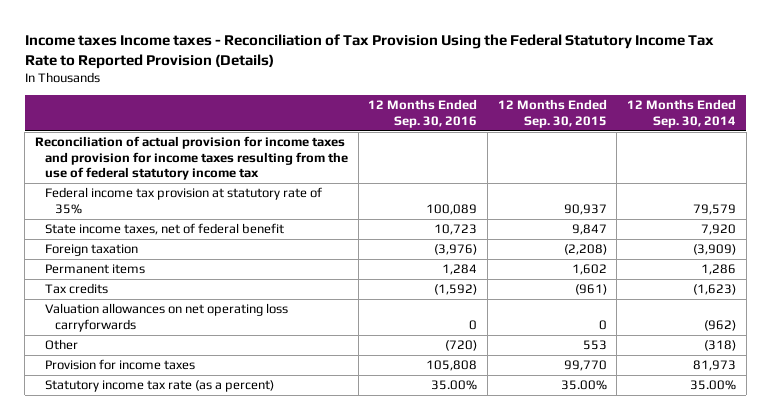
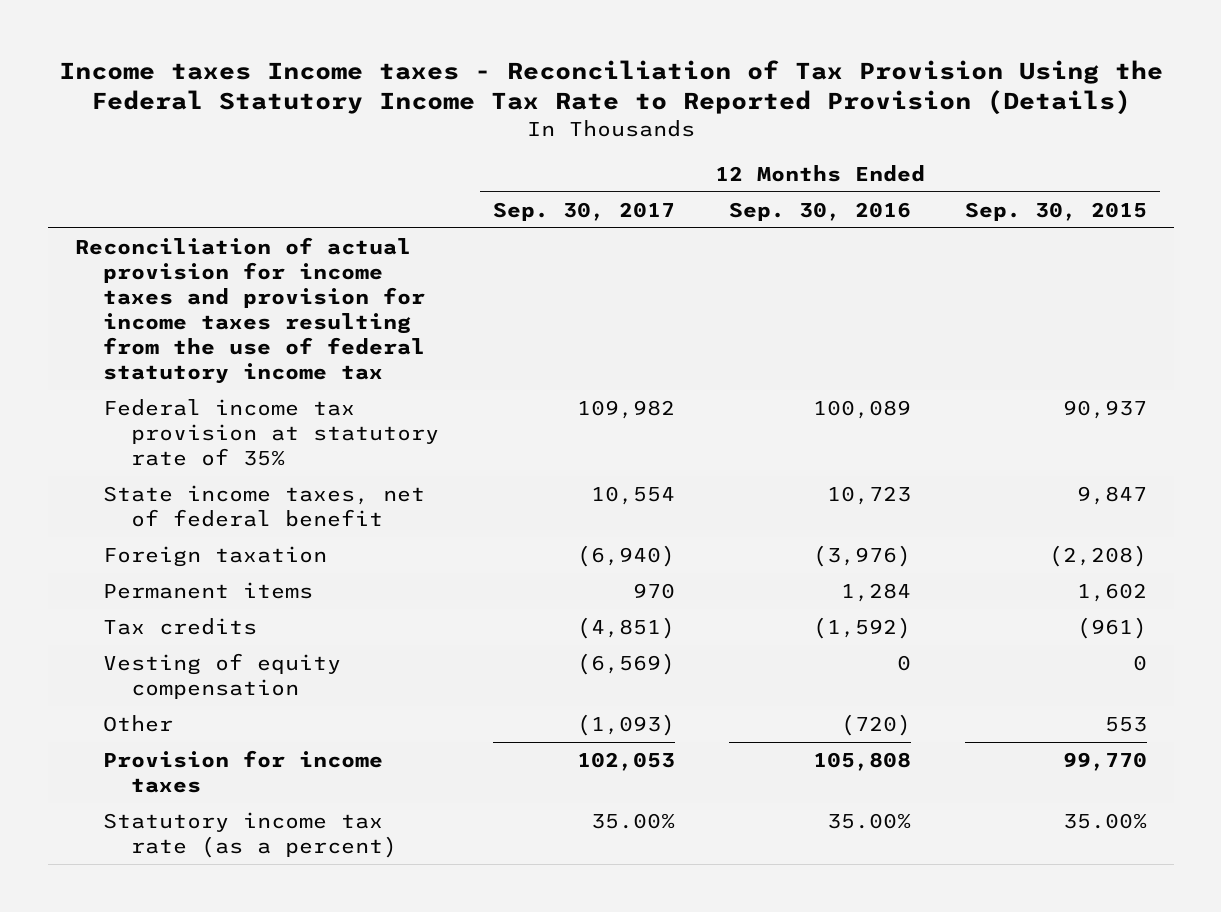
[627,99,737,128] 12 Months Ended Sep. 30, 2014 -> none
none -> [492,201,675,221] Sep. 30, 2017
[45,303,289,332] Valuation allowances on net operating loss carryforwards -> none
none -> [102,652,341,699] Vesting of equity compensation

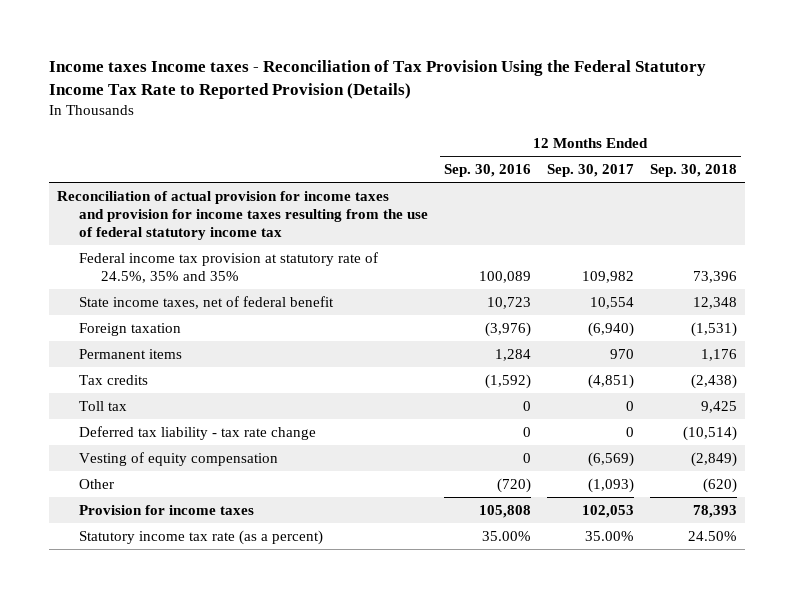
[964,201,1147,221] Sep. 30, 2015 -> none
none -> [649,163,737,177] Sep. 30, 2018
[102,398,440,466] Federal income tax provision at statutory rate of 35% -> [79,251,379,284] Federal income tax provision at statutory rate of 24.5%, 35% and 35%
none -> [79,400,128,411] Toll tax
none -> [79,425,317,440] Deferred tax liability - tax rate change

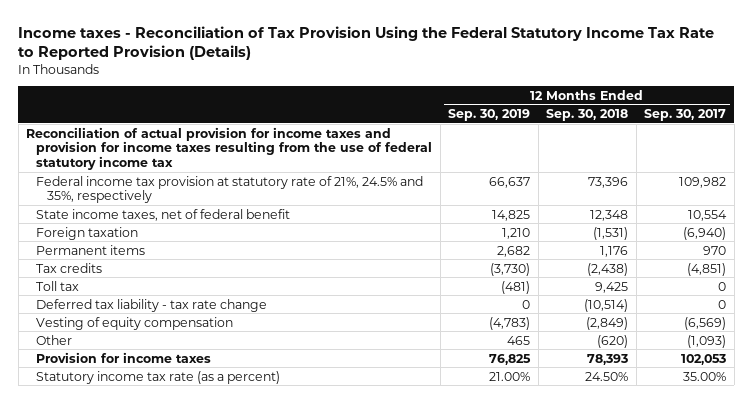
[49,60,707,100] Income taxes Income taxes - Reconciliation of Tax Provision Using the Federal Statutory Income Tax Rate to Reported Provision (Details) -> [18,25,715,60] Income taxes - Reconciliation of Tax Provision Using the Federal Statutory Income Tax Rate to Reported Provision (Details)
[443,163,531,177] Sep. 30, 2016 -> none
none -> [448,109,531,122] Sep. 30, 2019
[79,251,379,284] Federal income tax provision at statutory rate of 24.5%, 35% and 35% -> [36,175,424,204] Federal income tax provision at statutory rate of 21%, 24.5% and 35%, respectively

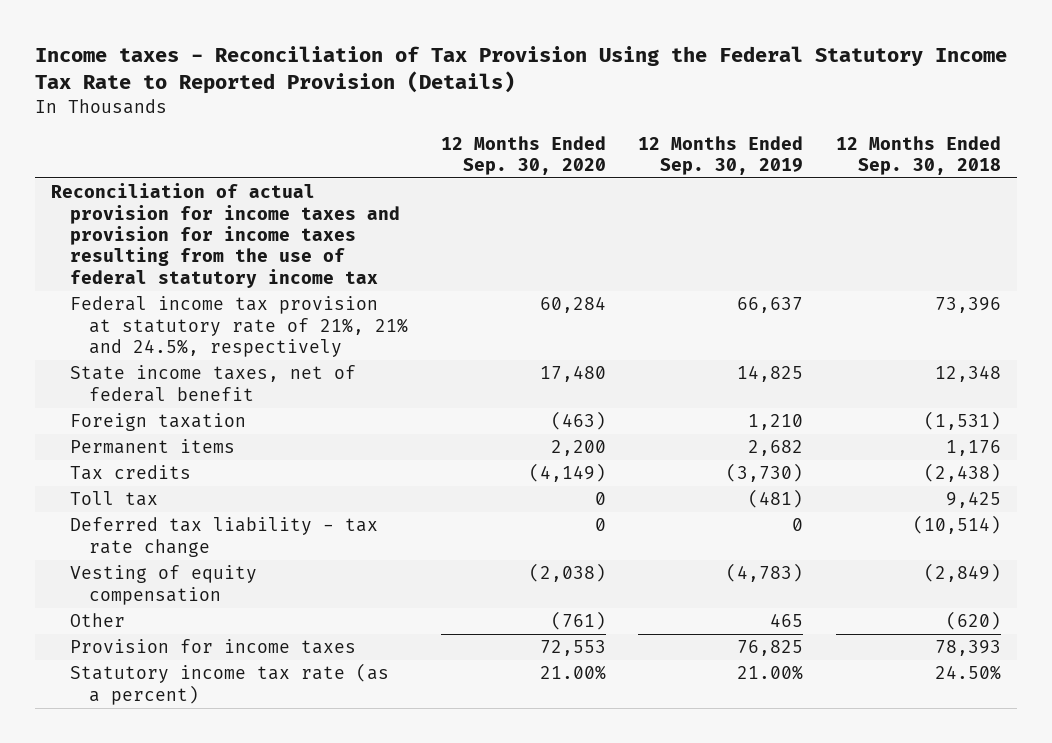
[644,109,727,122] Sep. 30, 2017 -> none
none -> [440,135,606,176] 12 Months Ended Sep. 30, 2020
[36,175,424,204] Federal income tax provision at statutory rate of 21%, 24.5% and 35%, respectively -> [70,296,409,358] Federal income tax provision at statutory rate of 21%, 21% and 24.5%, respectively

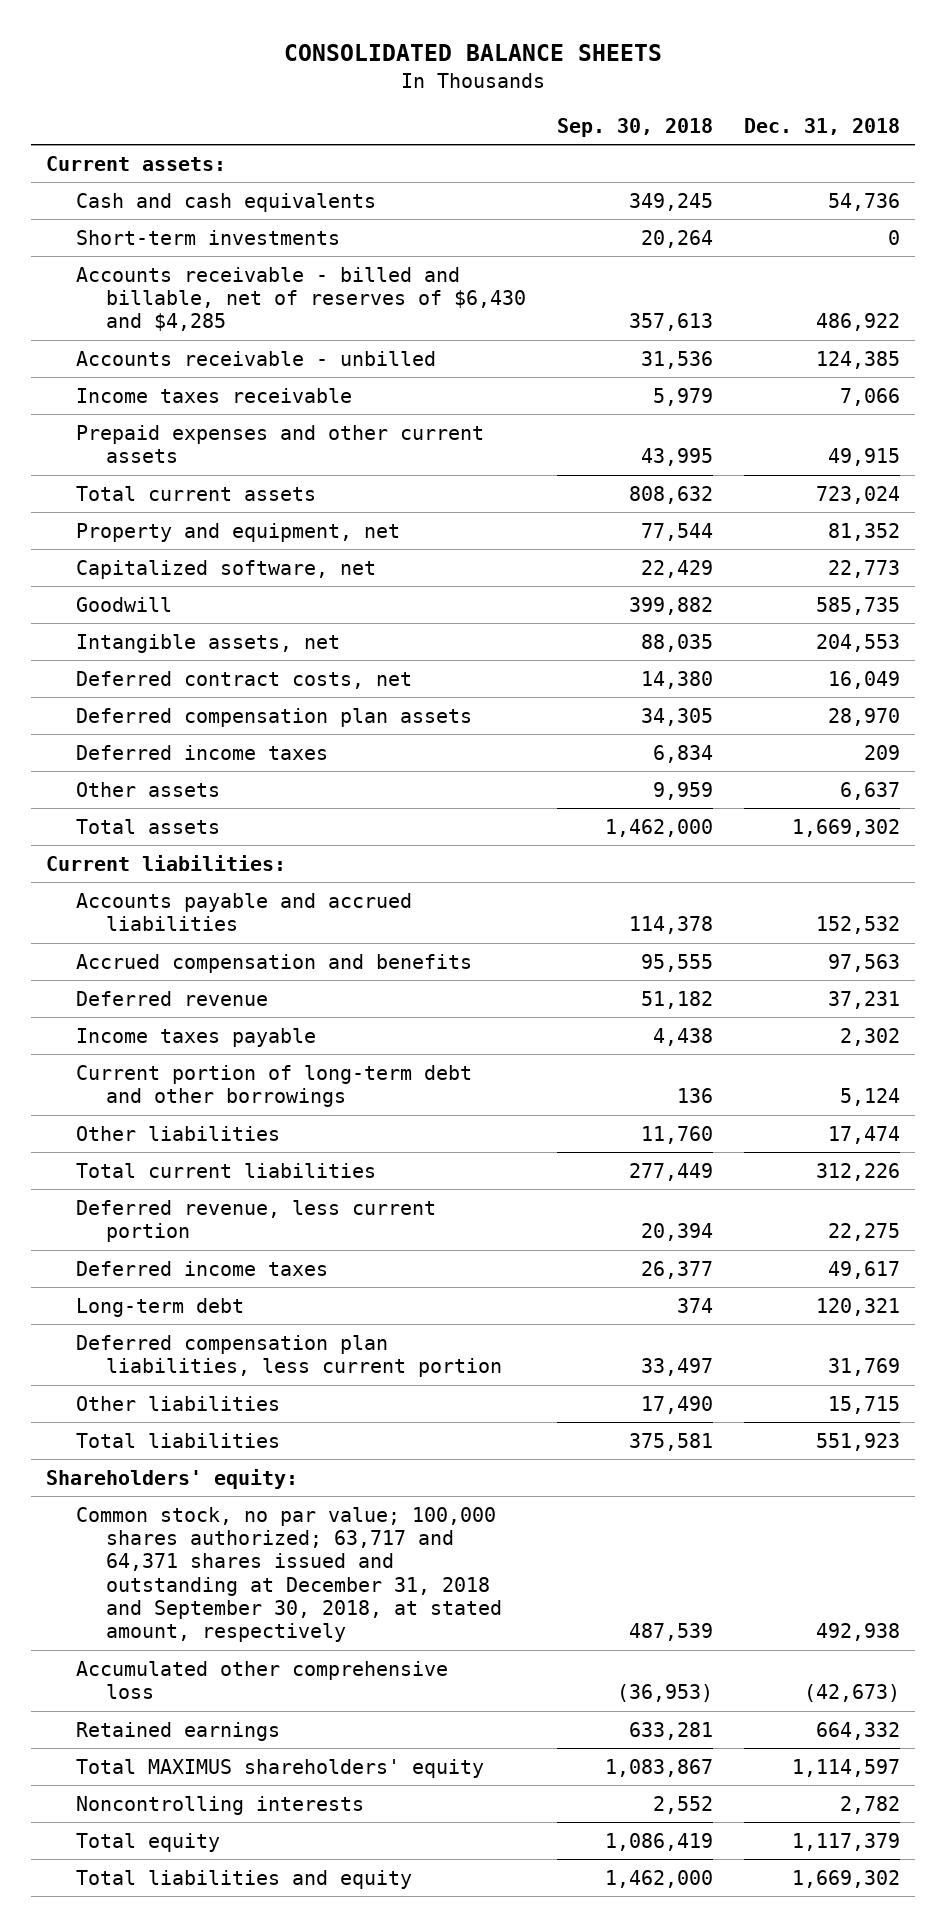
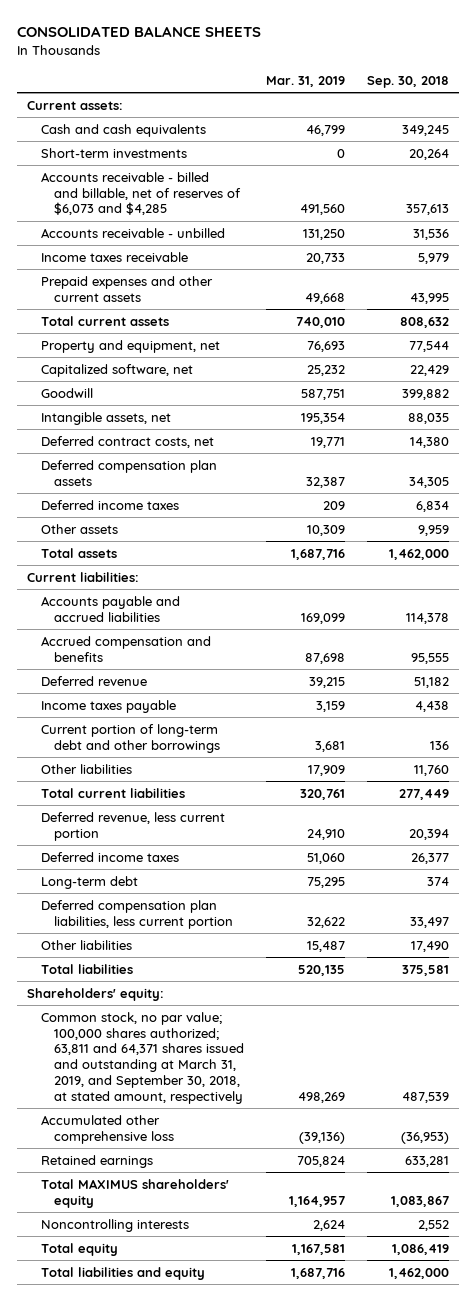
[743,117,900,135] Dec. 31, 2018 -> none
none -> [266,75,346,87] Mar. 31, 2019
[76,266,527,332] Accounts receivable - billed and billable, net of reserves of $6,430 and $4,285 -> [40,171,242,216] Accounts receivable - billed and billable, net of reserves of $6,073 and $4,285
[76,1506,503,1643] Common stock, no par value; 100,000 shares authorized; 63,717 and 64,371 shares issued and outstanding at December 31, 2018 and September 30, 2018, at stated amount, respectively -> [40,1011,245,1105] Common stock, no par value; 100,000 shares authorized; 63,811 and 64,371 shares issued and outstanding at March 31, 2019, and September 30, 2018, at stated amount, respectively

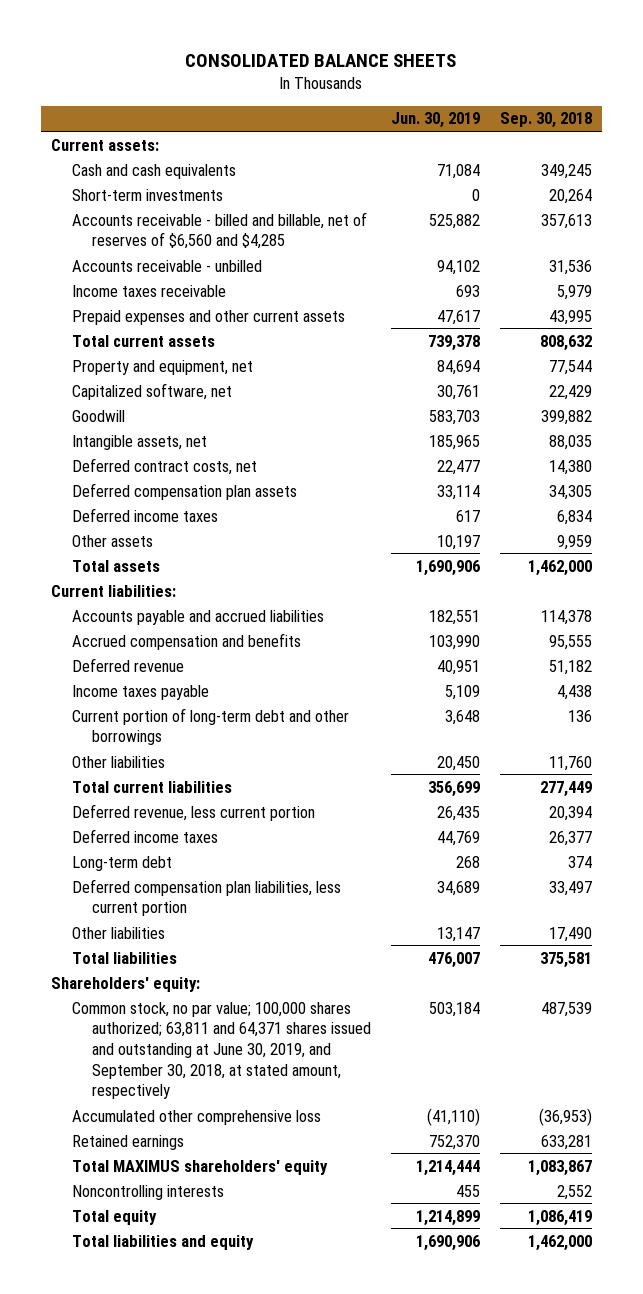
[266,75,346,87] Mar. 31, 2019 -> none
none -> [391,112,481,129] Jun. 30, 2019
[40,171,242,216] Accounts receivable - billed and billable, net of reserves of $6,073 and $4,285 -> [71,211,367,250] Accounts receivable - billed and billable, net of reserves of $6,560 and $4,285
[40,1011,245,1105] Common stock, no par value; 100,000 shares authorized; 63,811 and 64,371 shares issued and outstanding at March 31, 2019, and September 30, 2018, at stated amount, respectively -> [71,1001,372,1100] Common stock, no par value; 100,000 shares authorized; 63,811 and 64,371 shares issued and outstanding at June 30, 2019, and September 30, 2018, at stated amount, respectively

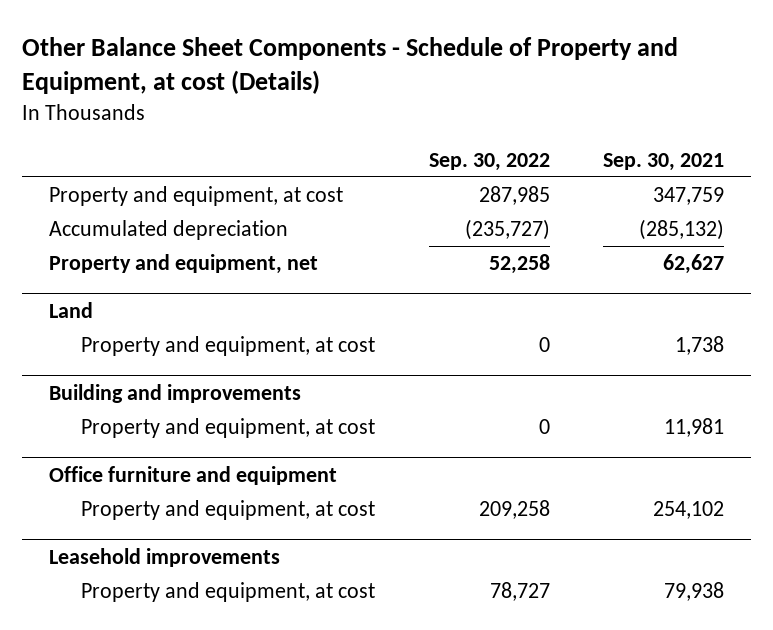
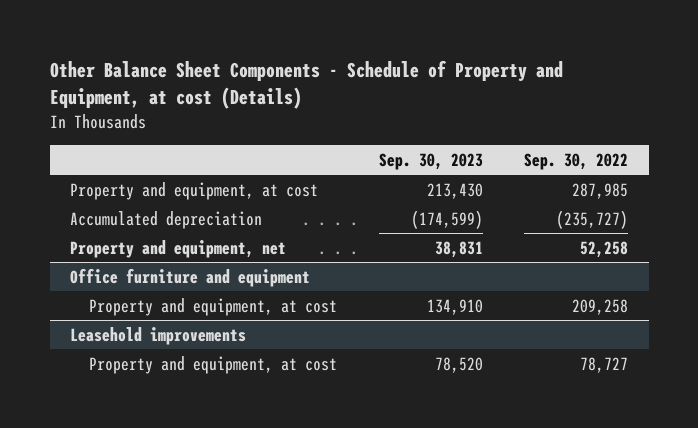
[603,152,725,171] Sep. 30, 2021 -> none
none -> [378,152,483,170] Sep. 30, 2023
[48,302,93,319] Land -> none
[80,336,375,357] Property and equipment, at cost -> none
[48,384,301,404] Building and improvements -> none
[80,418,375,439] Property and equipment, at cost -> none

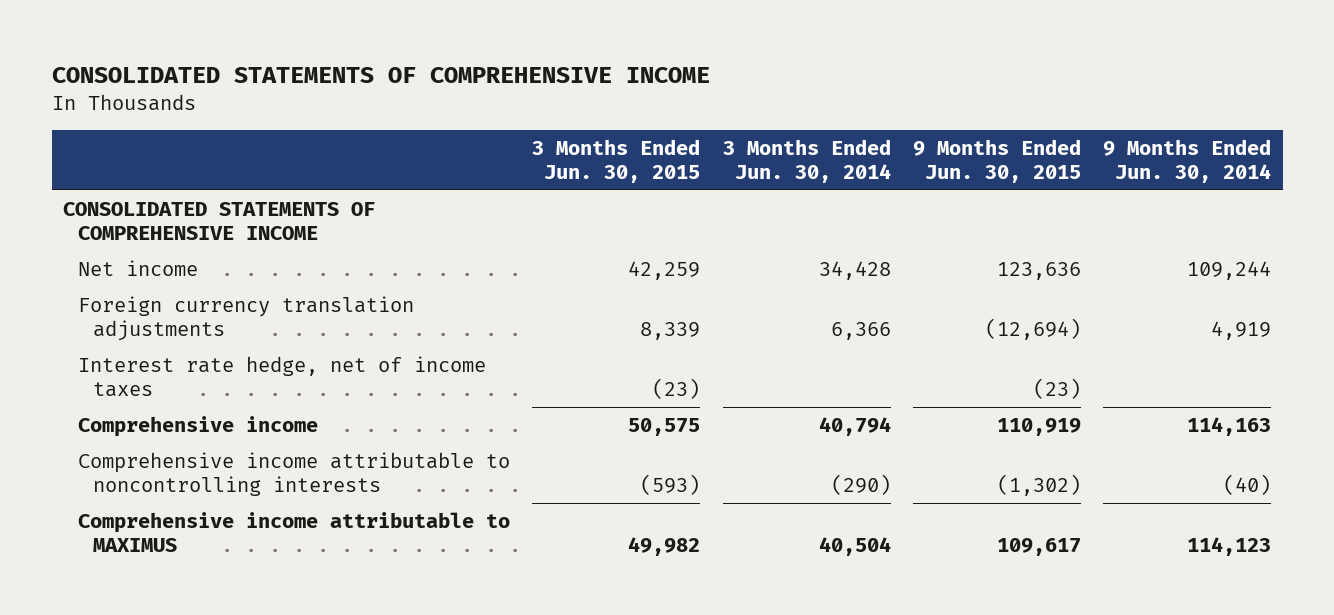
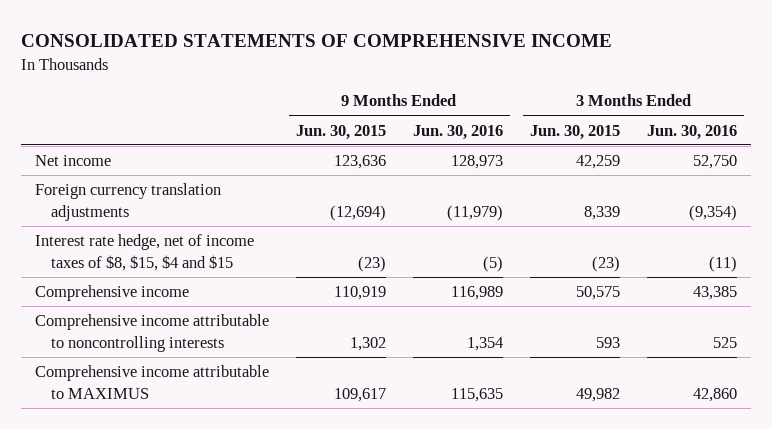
[722,139,891,183] 3 Months Ended Jun. 30, 2014 -> none
[1103,139,1272,183] 9 Months Ended Jun. 30, 2014 -> none
none -> [412,124,503,140] Jun. 30, 2016
none -> [647,124,738,140] Jun. 30, 2016
[62,202,375,240] CONSOLIDATED STATEMENTS OF COMPREHENSIVE INCOME -> none
[78,356,487,397] Interest rate hedge, net of income taxes -> [34,234,254,271] Interest rate hedge, net of income taxes of $8, $15, $4 and $15
[640,473,701,495] (593) -> [596,336,621,348] 593
[997,473,1082,496] (1,302) -> [349,336,386,351] 1,302

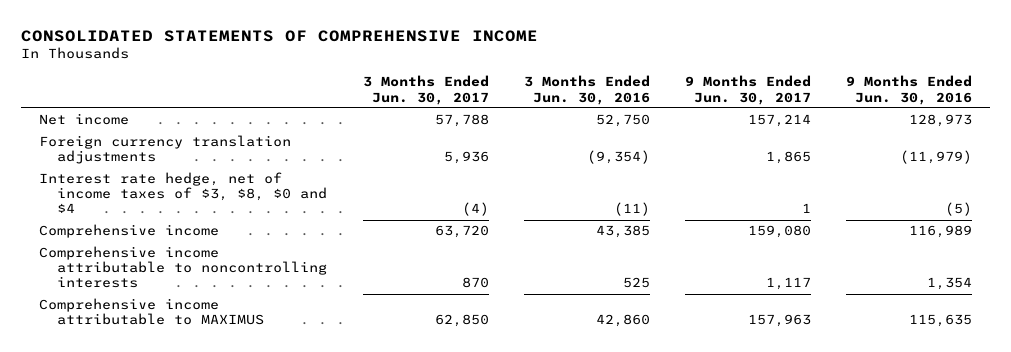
[295,124,386,140] Jun. 30, 2015 -> none
[530,124,621,140] Jun. 30, 2015 -> none
none -> [362,75,489,105] 3 Months Ended Jun. 30, 2017
none -> [685,75,812,105] 9 Months Ended Jun. 30, 2017
[34,234,254,271] Interest rate hedge, net of income taxes of $8, $15, $4 and $15 -> [38,172,328,214] Interest rate hedge, net of income taxes of $3, $8, $0 and $4

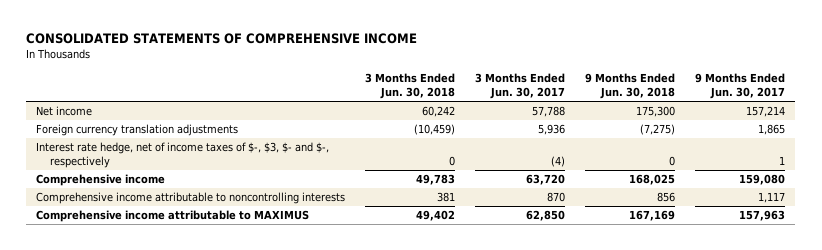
[523,75,650,105] 3 Months Ended Jun. 30, 2016 -> none
[846,75,973,105] 9 Months Ended Jun. 30, 2016 -> none
none -> [365,73,456,100] 3 Months Ended Jun. 30, 2018
none -> [585,73,676,100] 9 Months Ended Jun. 30, 2018
[38,172,328,214] Interest rate hedge, net of income taxes of $3, $8, $0 and $4 -> [36,141,330,168] Interest rate hedge, net of income taxes of $-, $3, $- and $-, respectively

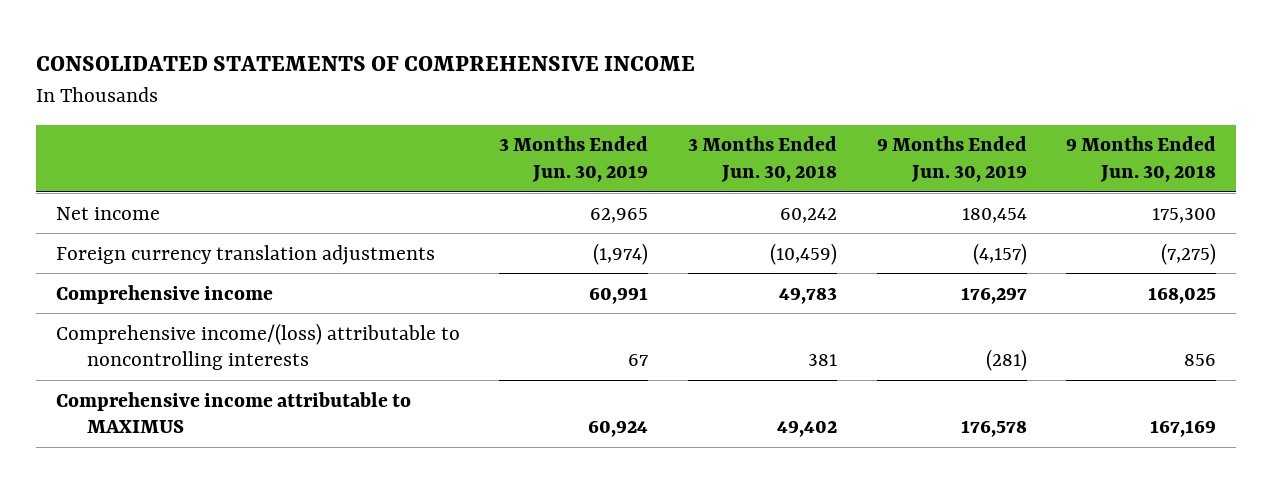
[475,73,566,100] 3 Months Ended Jun. 30, 2017 -> none
[695,73,786,100] 9 Months Ended Jun. 30, 2017 -> none
none -> [499,136,649,183] 3 Months Ended Jun. 30, 2019
none -> [876,136,1027,183] 9 Months Ended Jun. 30, 2019
[36,141,330,168] Interest rate hedge, net of income taxes of $-, $3, $- and $-, respectively -> none
[36,191,346,204] Comprehensive income attributable to noncontrolling interests -> [55,322,460,371] Comprehensive income/(loss) attributable to noncontrolling interests

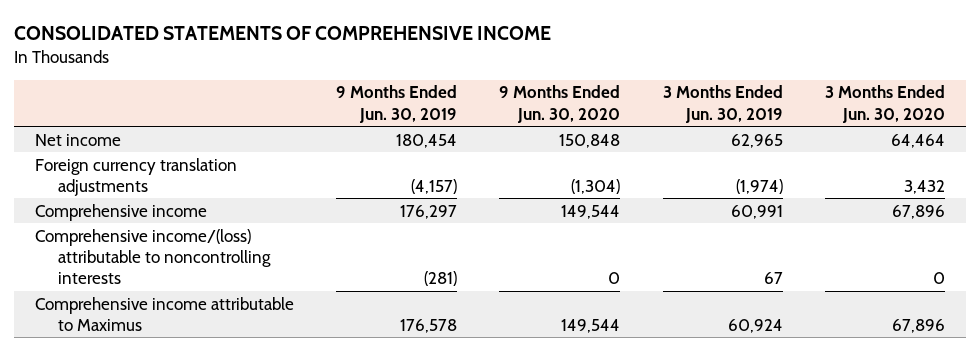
[687,136,837,183] 3 Months Ended Jun. 30, 2018 -> none
[1066,136,1217,183] 9 Months Ended Jun. 30, 2018 -> none
none -> [499,85,621,123] 9 Months Ended Jun. 30, 2020
none -> [824,85,945,123] 3 Months Ended Jun. 30, 2020
[55,391,411,434] Comprehensive income attributable to MAXIMUS -> [34,296,294,331] Comprehensive income attributable to Maximus

